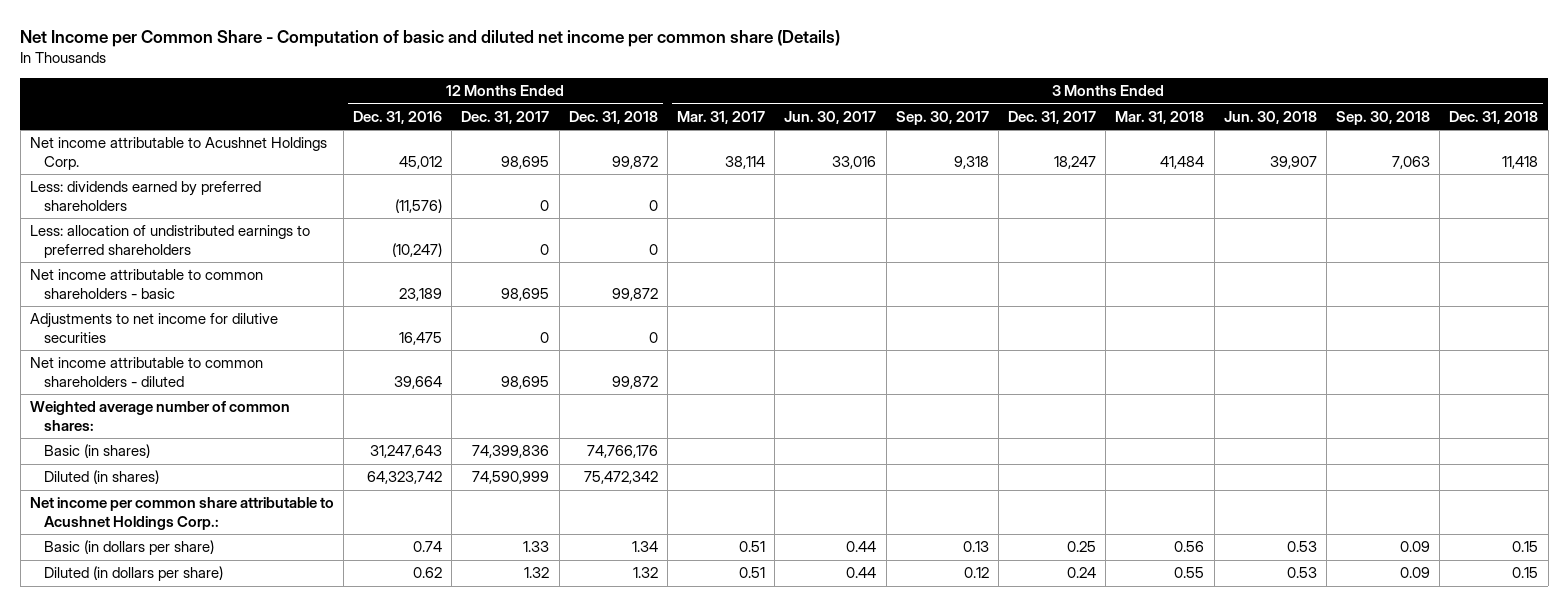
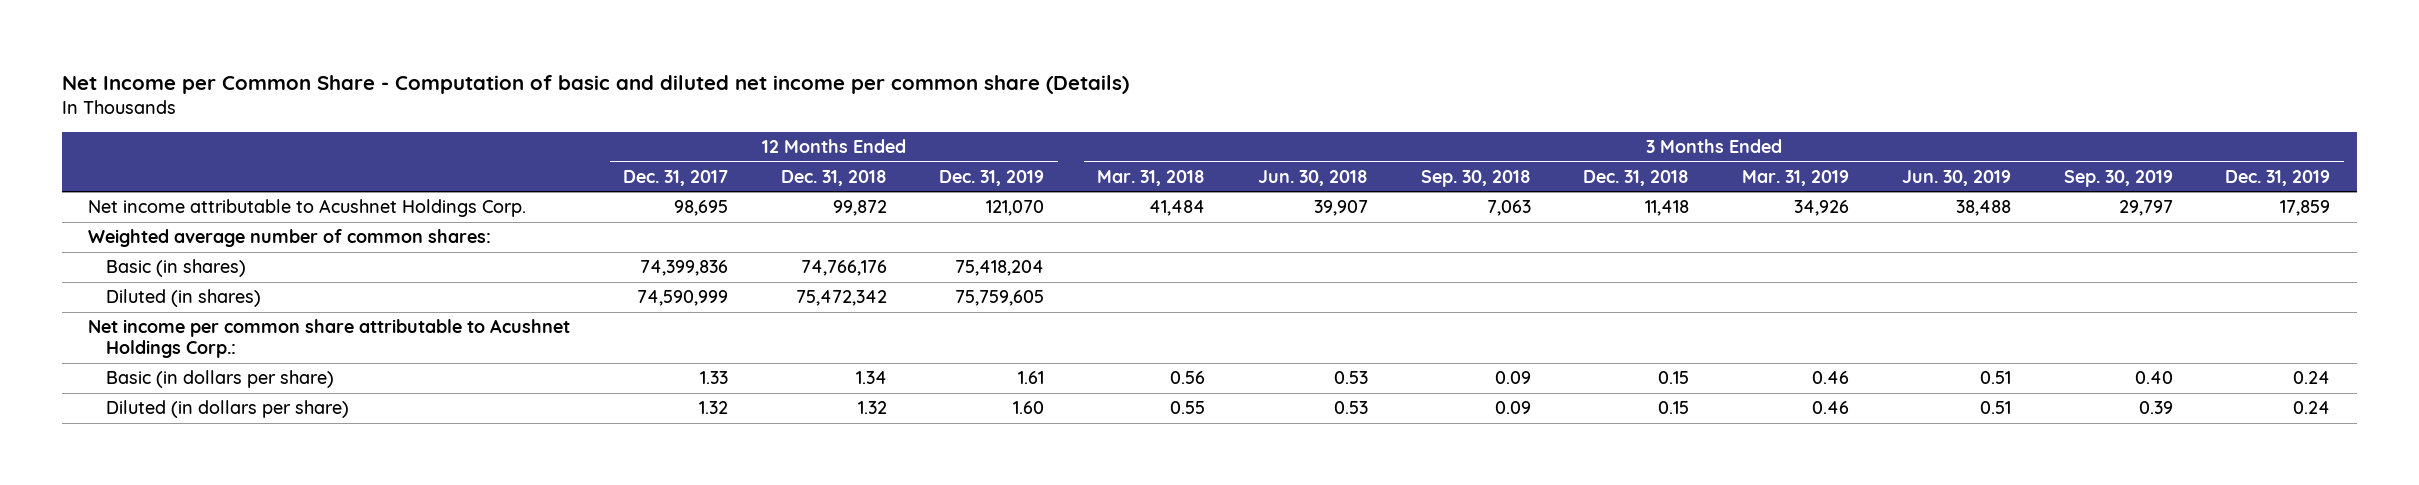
[353,110,443,124] Dec. 31, 2016 -> none
[677,110,766,124] Mar. 31, 2017 -> none
[784,110,877,124] Jun. 30, 2017 -> none
[895,110,989,125] Sep. 30, 2017 -> none
[1008,110,1097,124] Dec. 31, 2017 -> none
none -> [939,169,1045,186] Dec. 31, 2019
none -> [1742,169,1850,186] Mar. 31, 2019
none -> [1901,169,2011,186] Jun. 30, 2019
none -> [2063,169,2173,187] Sep. 30, 2019
none -> [2225,169,2331,186] Dec. 31, 2019
[29,181,261,211] Less: dividends earned by preferred shareholders -> none
[29,225,310,258] Less: allocation of undistributed earnings to preferred shareholders -> none
[29,269,263,299] Net income attributable to common shareholders - basic -> none
[29,313,278,343] Adjustments to net income for dilutive securities -> none
[29,357,263,387] Net income attributable to common shareholders - diluted -> none

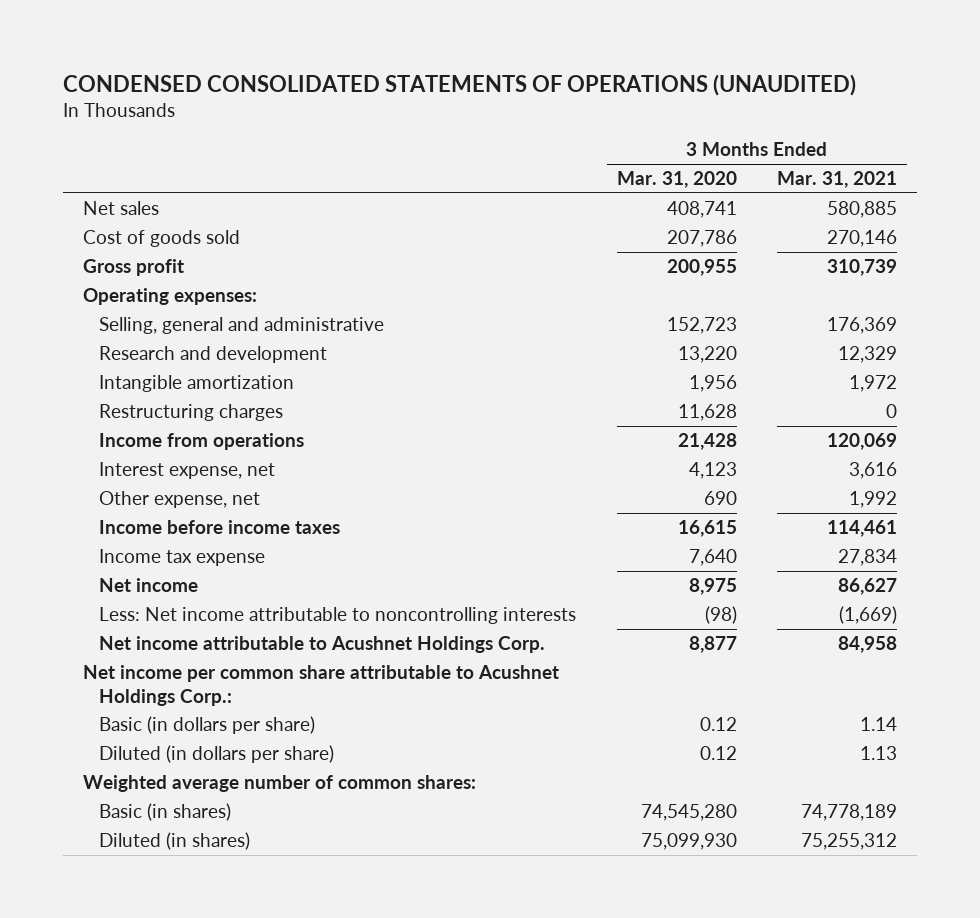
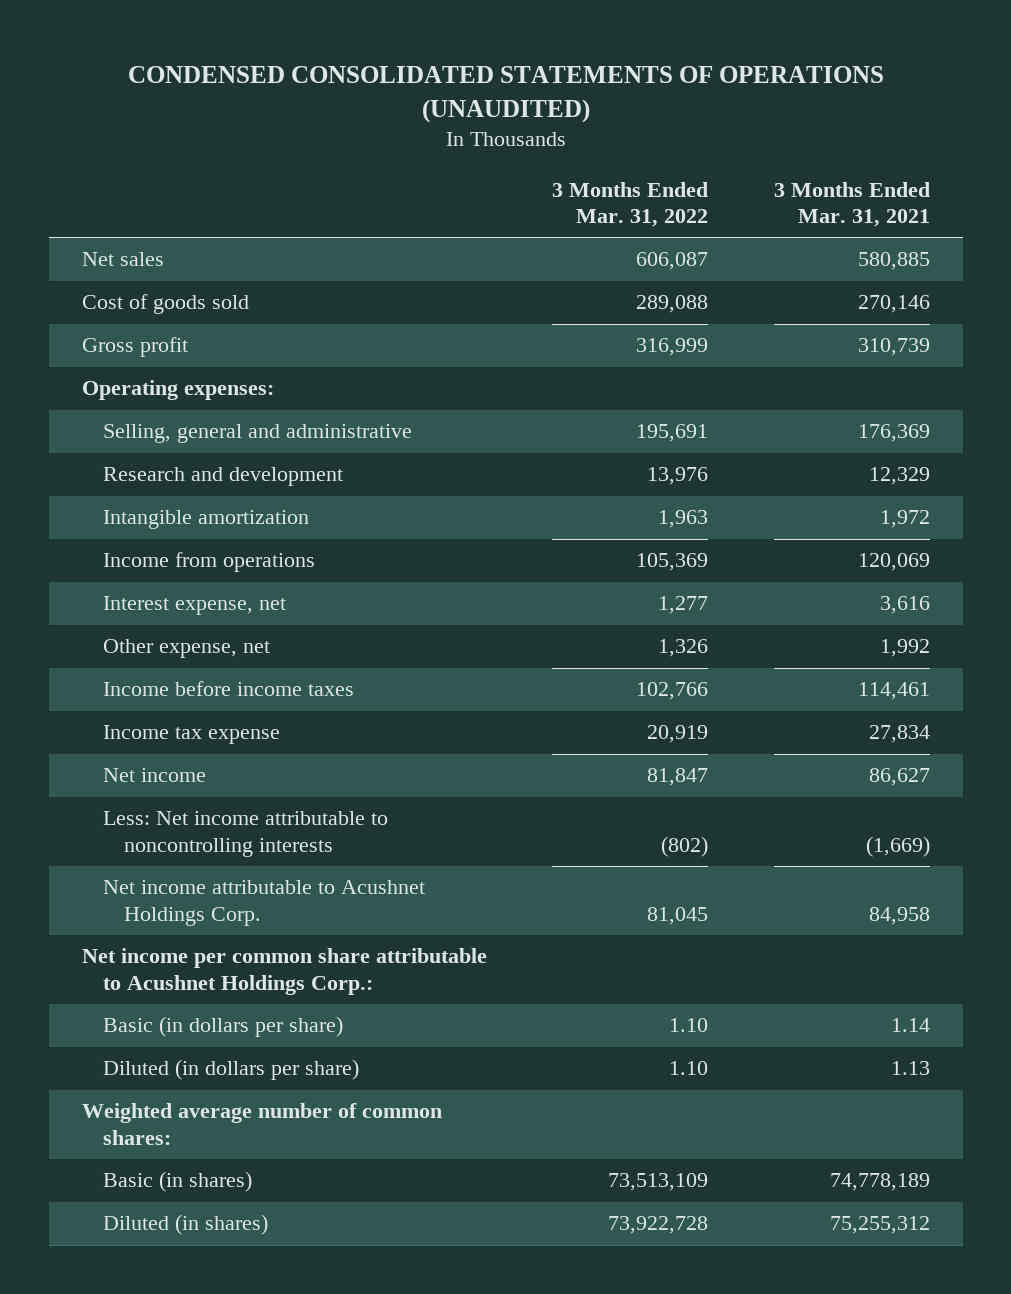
[616,171,737,189] Mar. 31, 2020 -> none
none -> [552,181,709,228] 3 Months Ended Mar. 31, 2022
[99,404,284,422] Restructuring charges -> none

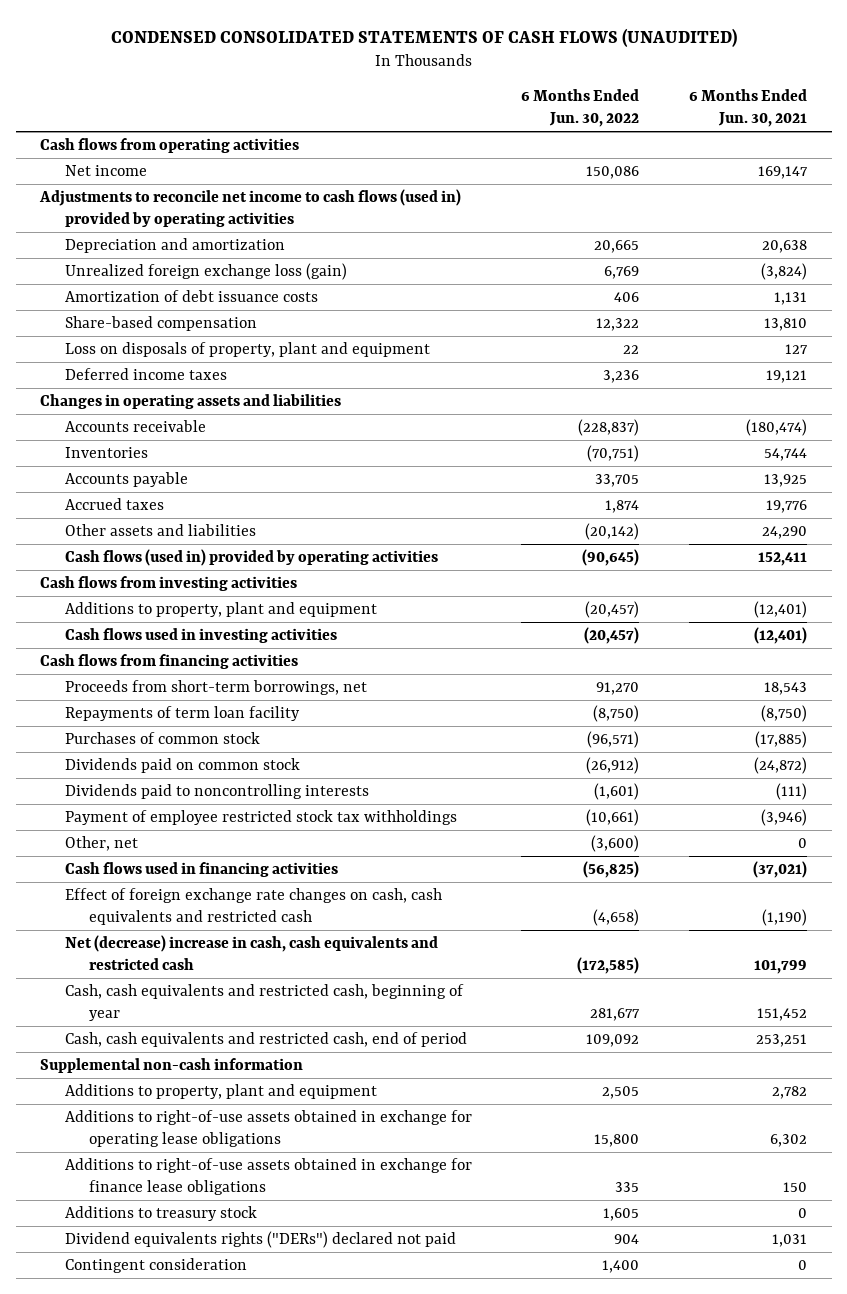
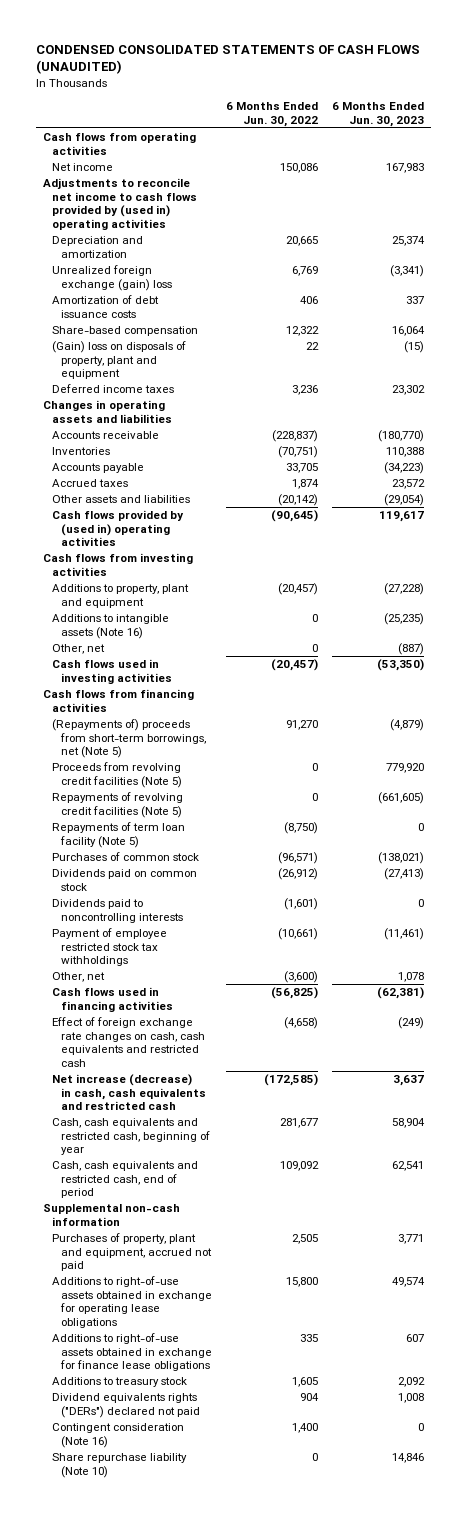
[688,89,807,127] 6 Months Ended Jun. 30, 2021 -> none
none -> [332,102,425,127] 6 Months Ended Jun. 30, 2023
[39,189,462,227] Adjustments to reconcile net income to cash flows (used in) provided by operating activities -> [43,178,198,230] Adjustments to reconcile net income to cash flows provided by (used in) operating activities
[64,263,347,281] Unrealized foreign exchange loss (gain) -> [52,265,172,291] Unrealized foreign exchange (gain) loss
[64,342,430,358] Loss on disposals of property, plant and equipment -> [52,341,187,380] (Gain) loss on disposals of property, plant and equipment
[64,549,438,567] Cash flows (used in) provided by operating activities -> [52,510,185,547] Cash flows provided by (used in) operating activities
none -> [52,614,170,639] Additions to intangible assets (Note 16)
none -> [52,644,106,655] Other, net
[64,680,367,696] Proceeds from short-term borrowings, net -> [52,719,206,759] (Repayments of) proceeds from short-term borrowings, net (Note 5)
none -> [52,762,182,788] Proceeds from revolving credit facilities (Note 5)
none -> [52,792,184,818] Repayments of revolving credit facilities (Note 5)
[64,706,300,722] Repayments of term loan facility -> [52,822,186,848] Repayments of term loan facility (Note 5)
[64,935,438,970] Net (decrease) increase in cash, cash equivalents and restricted cash -> [52,1074,206,1111] Net increase (decrease) in cash, cash equivalents and restricted cash
[64,1084,377,1100] Additions to property, plant and equipment -> [52,1233,212,1272] Purchases of property, plant and equipment, accrued not paid
[64,1258,247,1274] Contingent consideration -> [52,1423,185,1448] Contingent consideration (Note 16)
none -> [52,1453,188,1478] Share repurchase liability (Note 10)

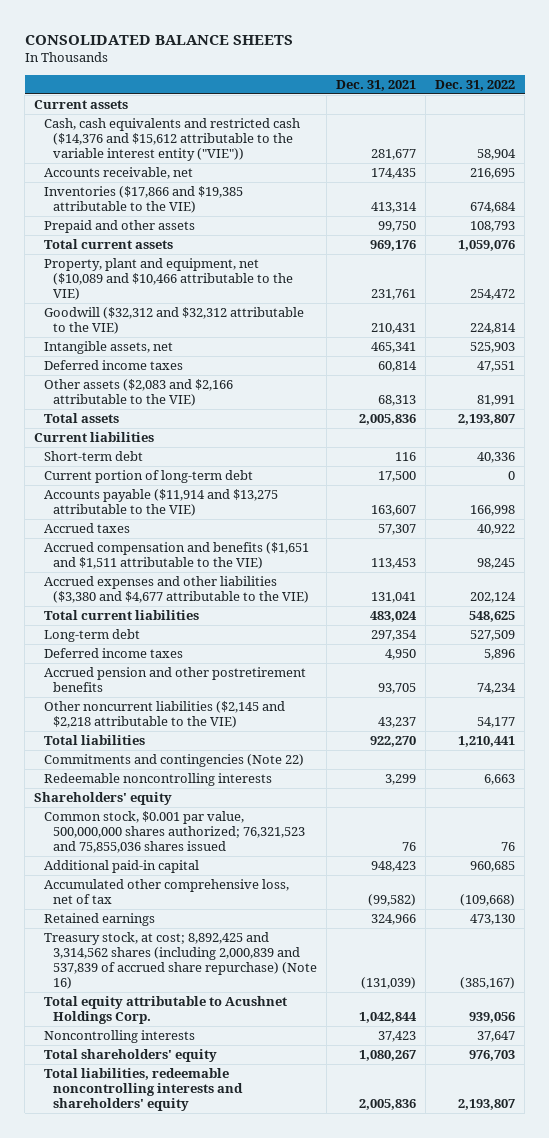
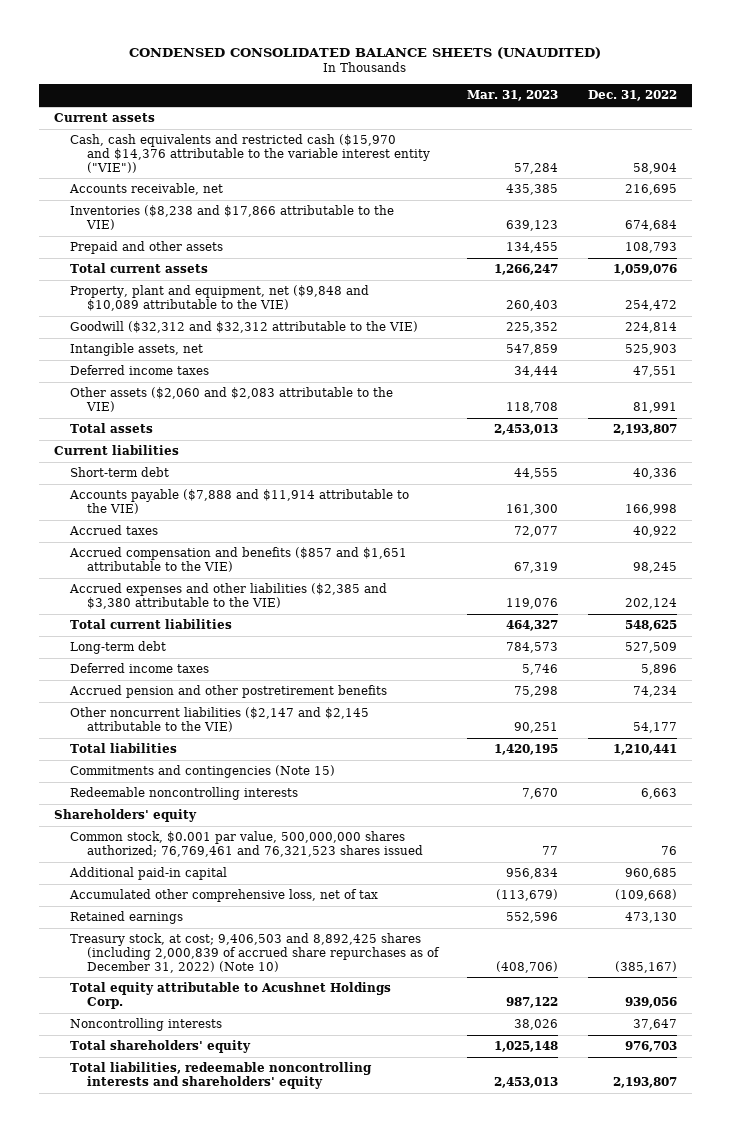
[24,34,293,45] CONSOLIDATED BALANCE SHEETS -> [129,46,602,59] CONDENSED CONSOLIDATED BALANCE SHEETS (UNAUDITED)
[335,79,416,91] Dec. 31, 2021 -> none
none -> [467,90,559,102] Mar. 31, 2023
[43,117,300,162] Cash, cash equivalents and restricted cash ($14,376 and $15,612 attributable to the variable interest entity ("VIE")) -> [70,134,430,173] Cash, cash equivalents and restricted cash ($15,970 and $14,376 attributable to the variable interest entity ("VIE"))
[43,185,243,213] Inventories ($17,866 and $19,385 attributable to the VIE) -> [70,205,395,230] Inventories ($8,238 and $17,866 attributable to the VIE)
[43,257,293,301] Property, plant and equipment, net ($10,089 and $10,466 attributable to the VIE) -> [70,285,370,311] Property, plant and equipment, net ($9,848 and $10,089 attributable to the VIE)
[43,378,233,406] Other assets ($2,083 and $2,166 attributable to the VIE) -> [70,387,394,412] Other assets ($2,060 and $2,083 attributable to the VIE)
[43,469,253,483] Current portion of long-term debt -> none
[43,488,278,516] Accounts payable ($11,914 and $13,275 attributable to the VIE) -> [69,489,410,514] Accounts payable ($7,888 and $11,914 attributable to the VIE)
[43,541,309,569] Accrued compensation and benefits ($1,651 and $1,511 attributable to the VIE) -> [69,547,408,572] Accrued compensation and benefits ($857 and $1,651 attributable to the VIE)
[43,575,309,603] Accrued expenses and other liabilities ($3,380 and $4,677 attributable to the VIE) -> [69,583,388,609] Accrued expenses and other liabilities ($2,385 and $3,380 attributable to the VIE)
[43,700,285,728] Other noncurrent liabilities ($2,145 and $2,218 attributable to the VIE) -> [70,707,370,732] Other noncurrent liabilities ($2,147 and $2,145 attributable to the VIE)
[43,753,304,767] Commitments and contingencies (Note 22) -> [70,765,336,779] Commitments and contingencies (Note 15)
[43,810,305,854] Common stock, $0.001 par value, 500,000,000 shares authorized; 76,321,523 and 75,855,036 shares issued -> [70,831,423,857] Common stock, $0.001 par value, 500,000,000 shares authorized; 76,769,461 and 76,321,523 shares issued
[43,931,317,990] Treasury stock, at cost; 8,892,425 and 3,314,562 shares (including 2,000,839 and 537,839 of accrued share repurchase) (Note 16) -> [70,933,440,973] Treasury stock, at cost; 9,406,503 and 8,892,425 shares (including 2,000,839 of accrued share repurchases as of December 31, 2022) (Note 10)

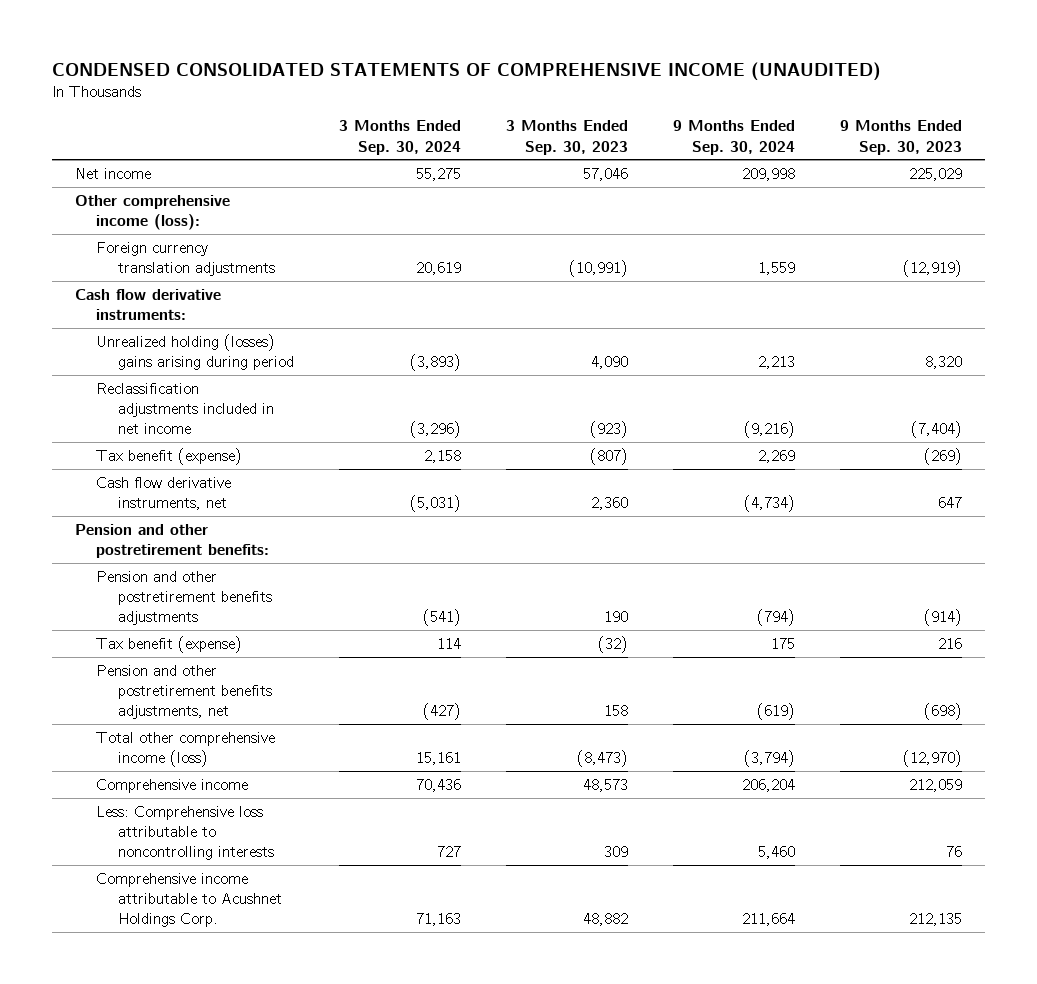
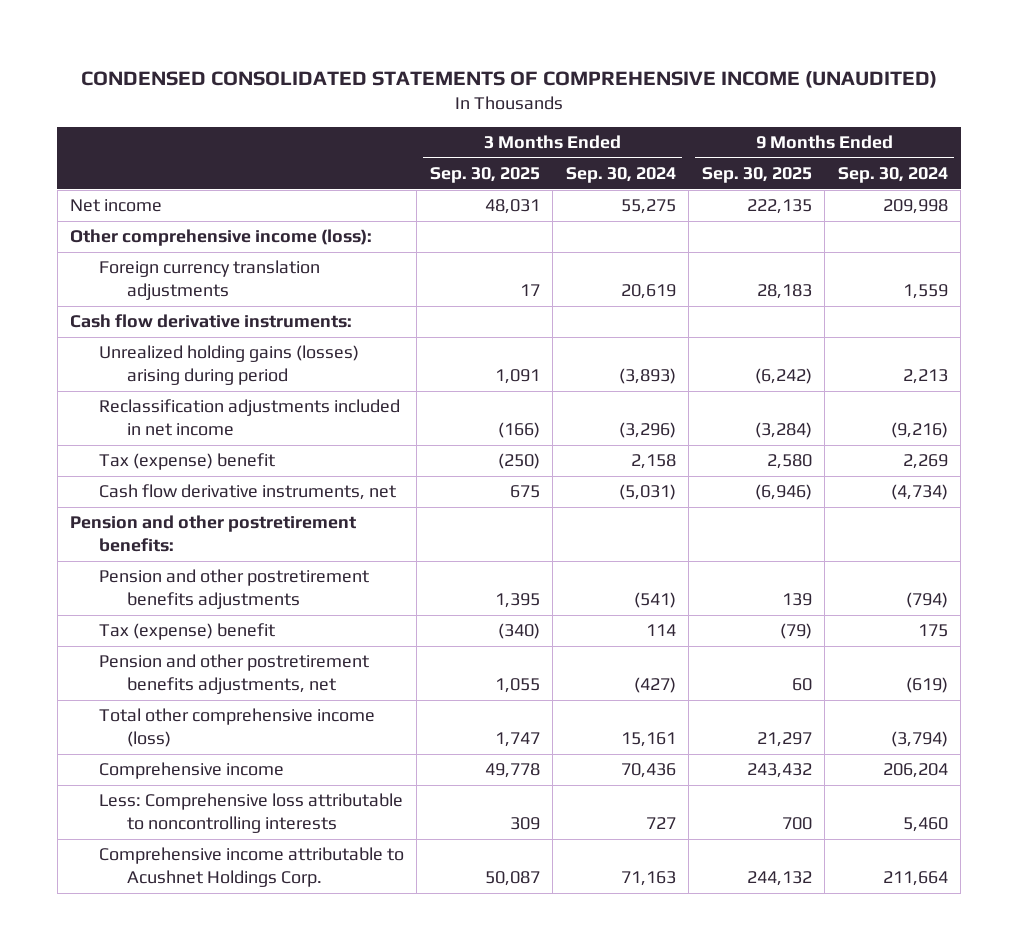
[505,120,628,155] 3 Months Ended Sep. 30, 2023 -> none
[840,120,963,155] 9 Months Ended Sep. 30, 2023 -> none
none -> [429,167,540,184] Sep. 30, 2025
none -> [701,167,812,184] Sep. 30, 2025
[96,333,294,370] Unrealized holding (losses) gains arising during period -> [98,345,359,385] Unrealized holding gains (losses) arising during period
[96,447,243,465] Tax benefit (expense) -> [98,453,275,471] Tax (expense) benefit
[96,635,243,653] Tax benefit (expense) -> [98,623,275,641] Tax (expense) benefit

